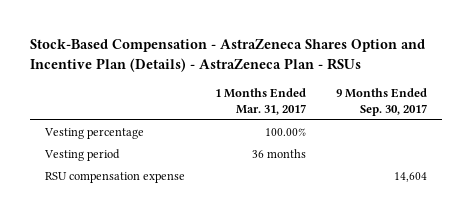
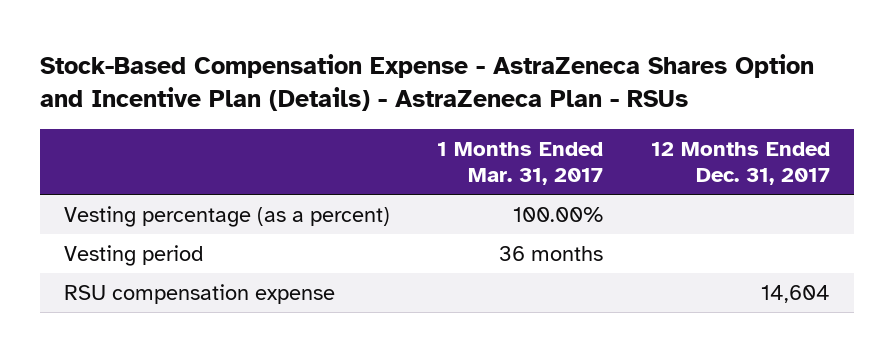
[29,38,425,73] Stock-Based Compensation - AstraZeneca Shares Option and Incentive Plan (Details) - AstraZeneca Plan - RSUs -> [39,53,814,112] Stock-Based Compensation Expense - AstraZeneca Shares Option and Incentive Plan (Details) - AstraZeneca Plan - RSUs
[335,88,427,116] 9 Months Ended Sep. 30, 2017 -> none
none -> [651,141,831,185] 12 Months Ended Dec. 31, 2017
[43,128,144,140] Vesting percentage -> [63,205,390,227] Vesting percentage (as a percent)

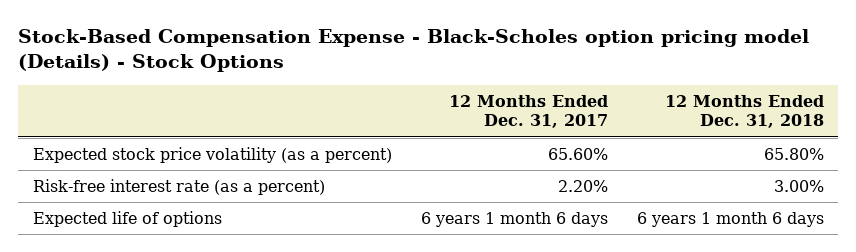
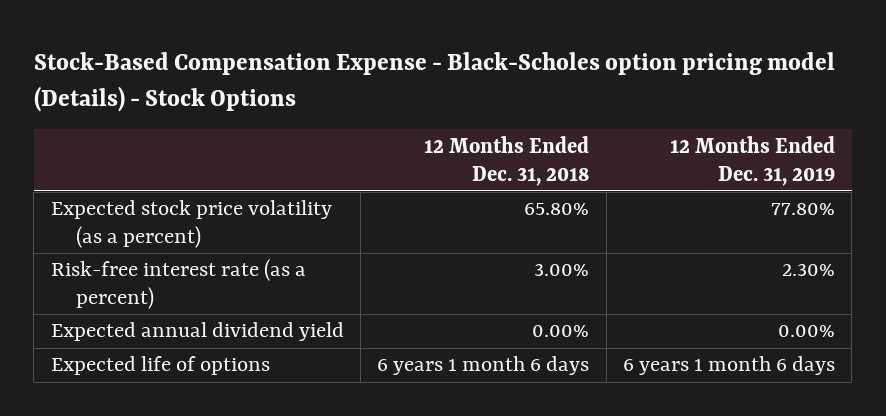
[448,94,608,129] 12 Months Ended Dec. 31, 2017 -> none
none -> [670,135,836,186] 12 Months Ended Dec. 31, 2019
none -> [50,322,344,342] Expected annual dividend yield

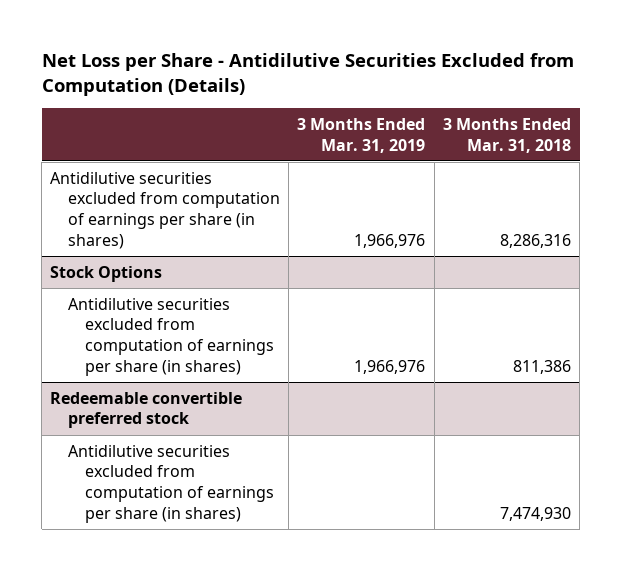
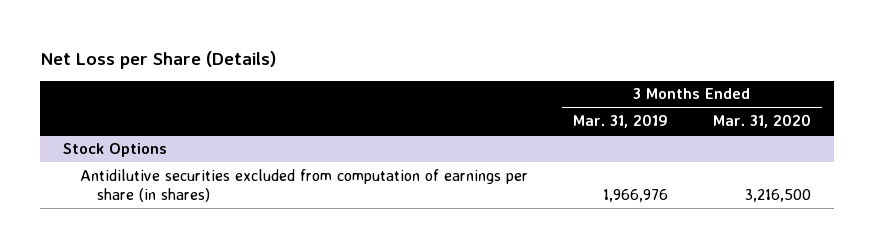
[41,52,574,97] Net Loss per Share - Antidilutive Securities Excluded from Computation (Details) -> [40,50,277,69] Net Loss per Share (Details)
[443,118,572,153] 3 Months Ended Mar. 31, 2018 -> none
none -> [713,114,812,129] Mar. 31, 2020
[50,171,280,249] Antidilutive securities excluded from computation of earnings per share (in shares) -> none
[50,391,243,429] Redeemable convertible preferred stock -> none
[67,444,275,523] Antidilutive securities excluded from computation of earnings per share (in shares) -> none

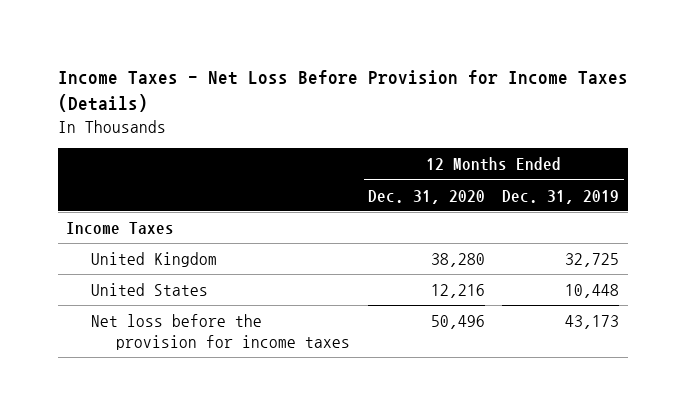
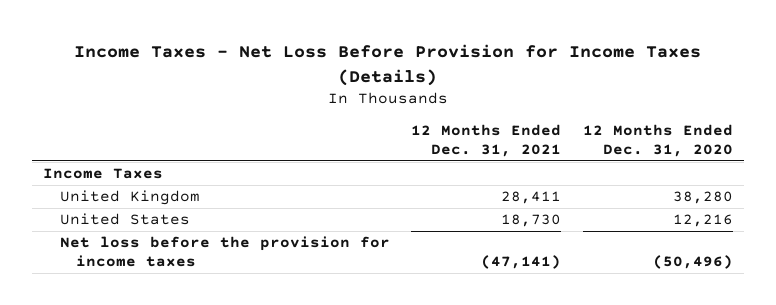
[502,189,620,204] Dec. 31, 2019 -> none
none -> [411,124,562,158] 12 Months Ended Dec. 31, 2021
[430,314,485,329] 50,496 -> [652,254,733,269] (50,496)

